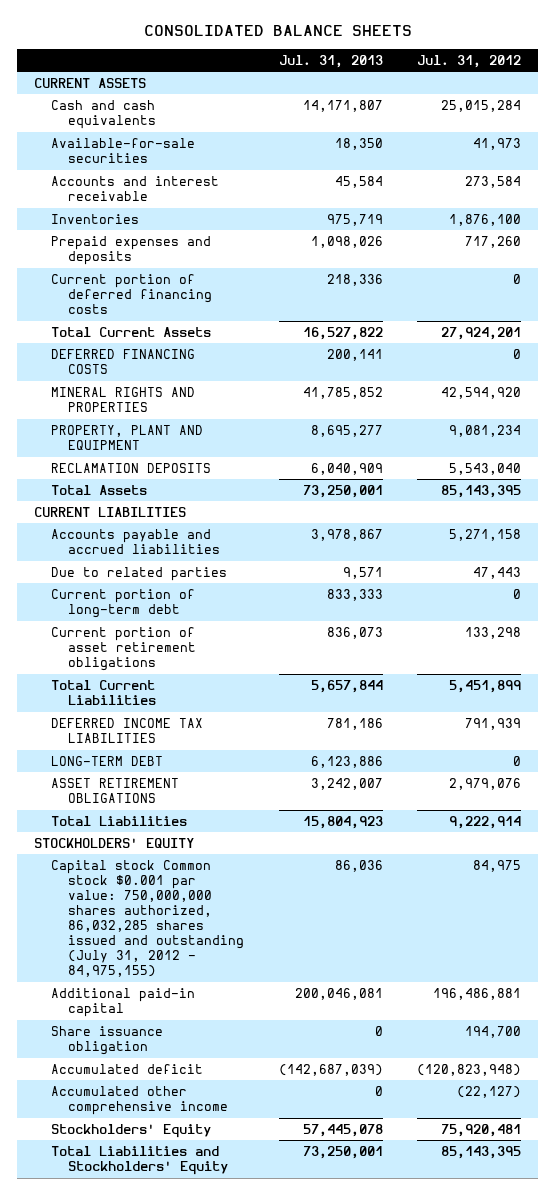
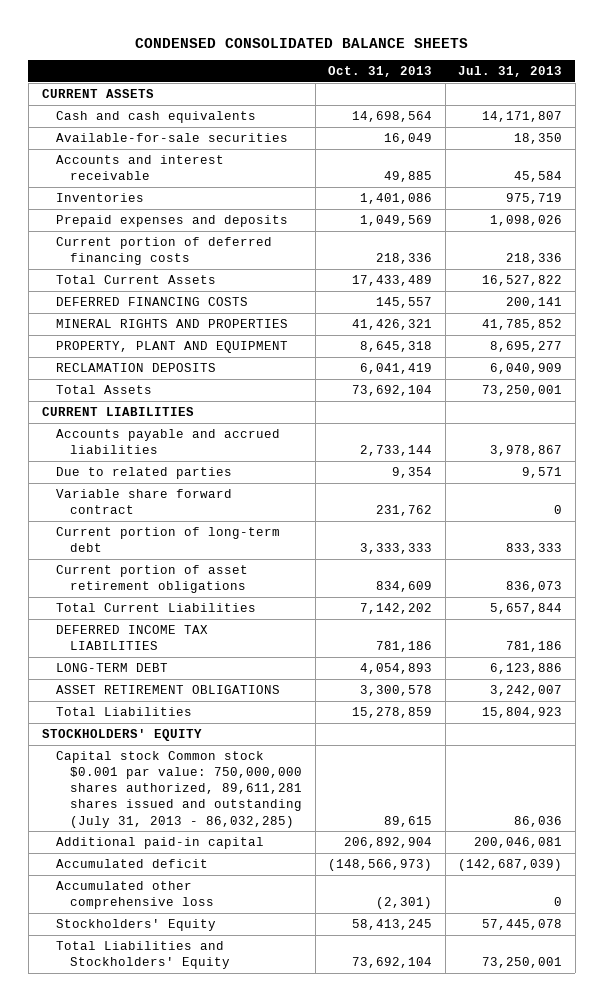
[143,25,412,37] CONSOLIDATED BALANCE SHEETS -> [134,37,468,48] CONDENSED CONSOLIDATED BALANCE SHEETS
[417,54,522,68] Jul. 31, 2012 -> none
none -> [328,66,433,78] Oct. 31, 2013
none -> [55,488,232,515] Variable share forward contract
[51,860,245,978] Capital stock Common stock $0.001 par value: 750,000,000 shares authorized, 86,032,285 shares issued and outstanding (July 31, 2012 - 84,975,155) -> [55,750,302,828] Capital stock Common stock $0.001 par value: 750,000,000 shares authorized, 89,611,281 shares issued and outstanding (July 31, 2013 - 86,032,285)
[51,1026,164,1056] Share issuance obligation -> none
[51,1086,229,1116] Accumulated other comprehensive income -> [55,880,214,910] Accumulated other comprehensive loss

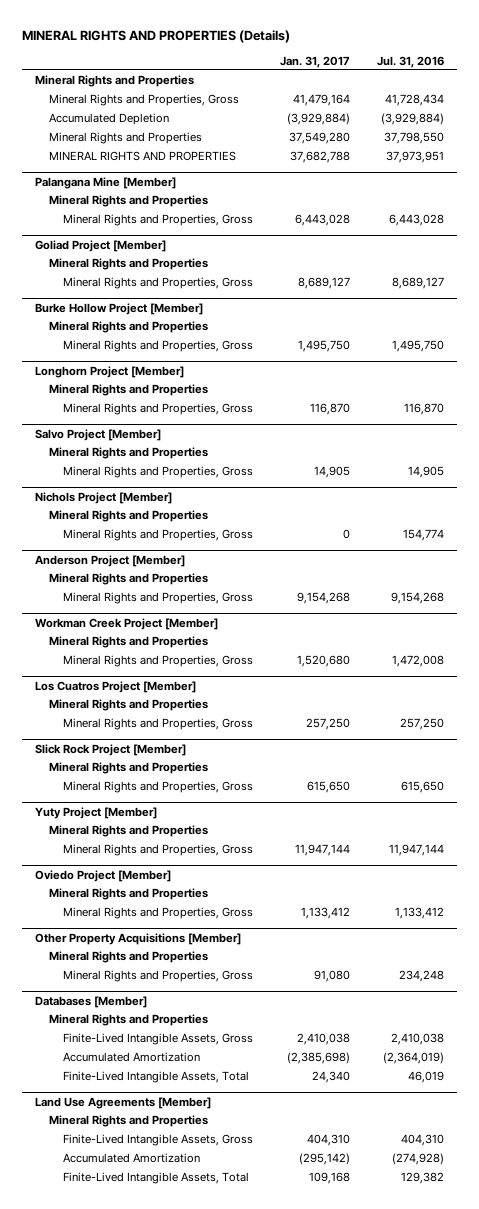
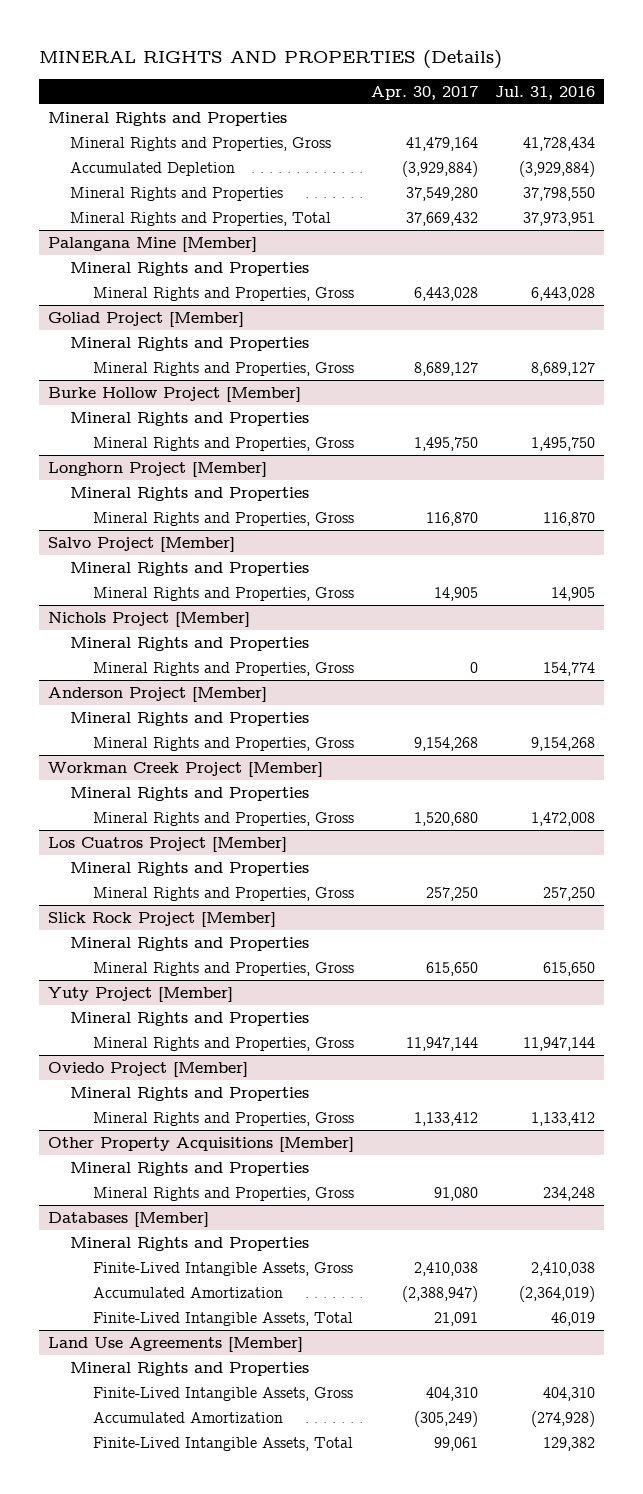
[280,55,351,68] Jan. 31, 2017 -> none
none -> [371,85,479,100] Apr. 30, 2017
[49,151,237,162] MINERAL RIGHTS AND PROPERTIES -> [70,211,332,226] Mineral Rights and Properties, Total

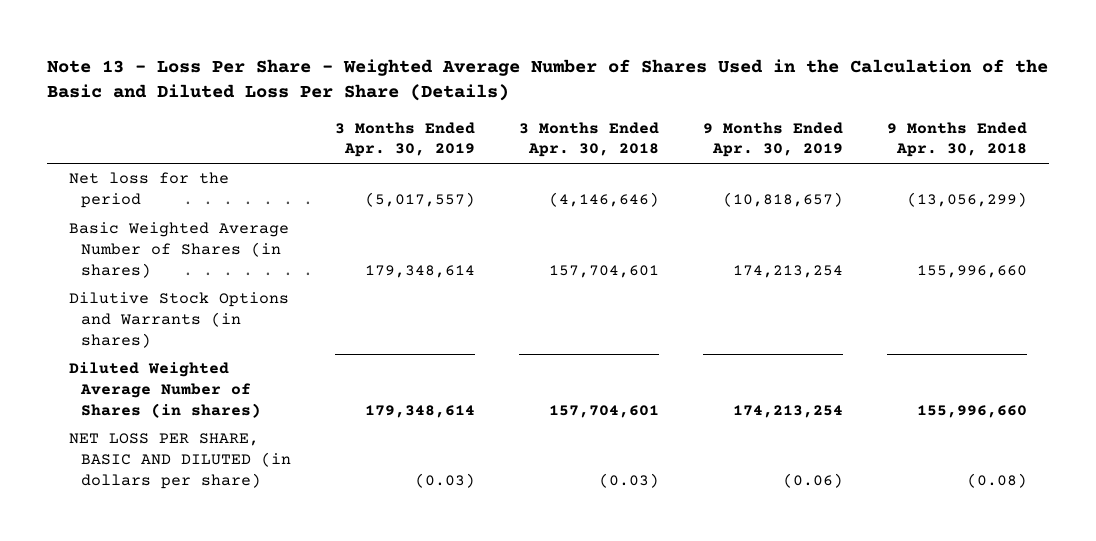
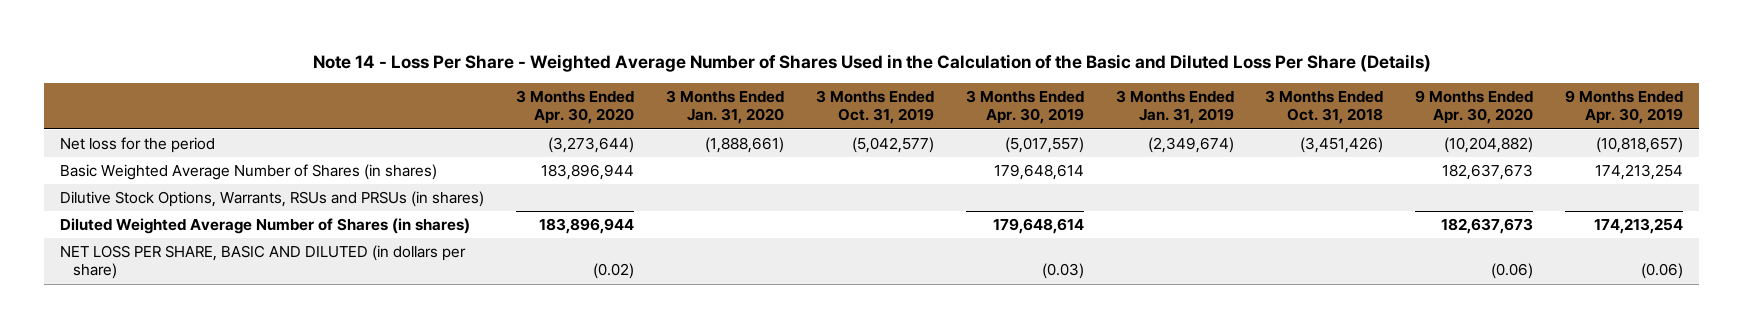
[46,58,1048,102] Note 13 - Loss Per Share - Weighted Average Number of Shares Used in the Calculation of the Basic and Diluted Loss Per Share (Details) -> [312,53,1431,72] Note 14 - Loss Per Share - Weighted Average Number of Shares Used in the Calculation of the Basic and Diluted Loss Per Share (Details)
[519,121,660,158] 3 Months Ended Apr. 30, 2018 -> none
[887,121,1028,158] 9 Months Ended Apr. 30, 2018 -> none
none -> [515,90,634,125] 3 Months Ended Apr. 30, 2020
none -> [665,90,784,125] 3 Months Ended Jan. 31, 2020
none -> [815,90,934,125] 3 Months Ended Oct. 31, 2019
none -> [1115,90,1234,125] 3 Months Ended Jan. 31, 2019
none -> [1265,90,1384,125] 3 Months Ended Oct. 31, 2018
none -> [1415,90,1534,125] 9 Months Ended Apr. 30, 2020
[365,264,476,278] 179,348,614 -> [993,164,1084,181] 179,648,614
[68,292,289,348] Dilutive Stock Options and Warrants (in shares) -> [60,191,485,208] Dilutive Stock Options, Warrants, RSUs and PRSUs (in shares)
[365,404,476,418] 179,348,614 -> [992,218,1084,235] 179,648,614

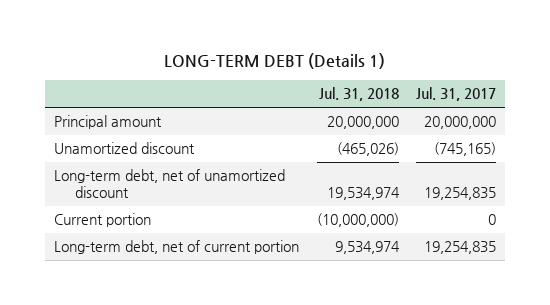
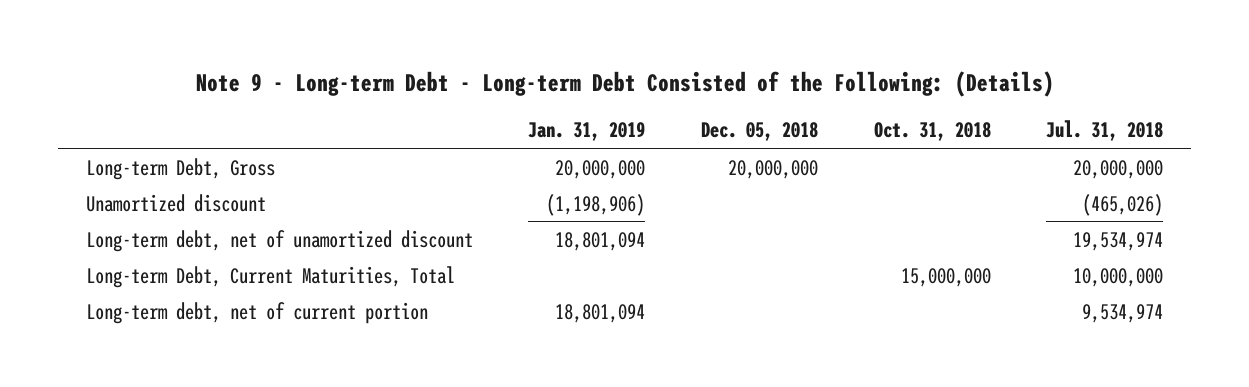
[164,53,386,70] LONG-TERM DEBT (Details 1) -> [195,70,1054,97] Note 9 - Long-term Debt - Long-term Debt Consisted of the Following: (Details)
[416,87,497,102] Jul. 31, 2017 -> none
none -> [528,122,646,142] Jan. 31, 2019
none -> [701,122,819,142] Dec. 05, 2018
none -> [873,122,991,142] Oct. 31, 2018
[54,115,163,130] Principal amount -> [85,157,275,180] Long-term Debt, Gross
[54,213,152,228] Current portion -> none
none -> [85,265,455,288] Long-term Debt, Current Maturities, Total

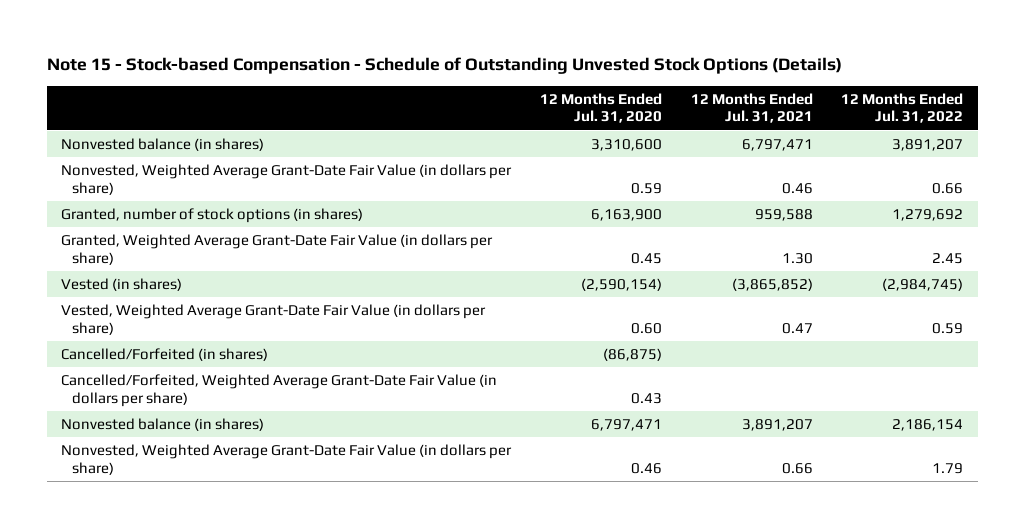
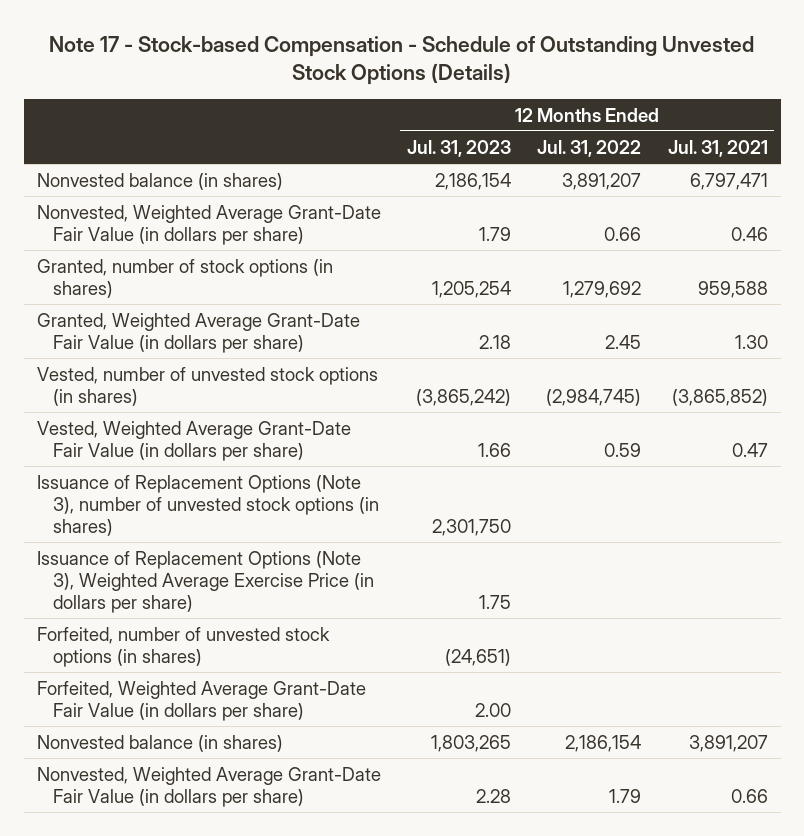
[46,57,842,75] Note 15 - Stock-based Compensation - Schedule of Outstanding Unvested Stock Options (Details) -> [49,36,755,86] Note 17 - Stock-based Compensation - Schedule of Outstanding Unvested Stock Options (Details)
[539,92,662,124] 12 Months Ended Jul. 31, 2020 -> none
none -> [407,139,512,157] Jul. 31, 2023
[61,278,183,292] Vested (in shares) -> [36,366,378,406] Vested, number of unvested stock options (in shares)
[61,348,269,362] Cancelled/Forfeited (in shares) -> none
none -> [36,474,379,536] Issuance of Replacement Options (Note 3), number of unvested stock options (in shares)
none -> [36,550,374,613] Issuance of Replacement Options (Note 3), Weighted Average Exercise Price (in dollars per share)
none -> [36,626,330,667] Forfeited, number of unvested stock options (in shares)
[61,374,498,407] Cancelled/Forfeited, Weighted Average Grant-Date Fair Value (in dollars per share) -> [36,680,366,721] Forfeited, Weighted Average Grant-Date Fair Value (in dollars per share)

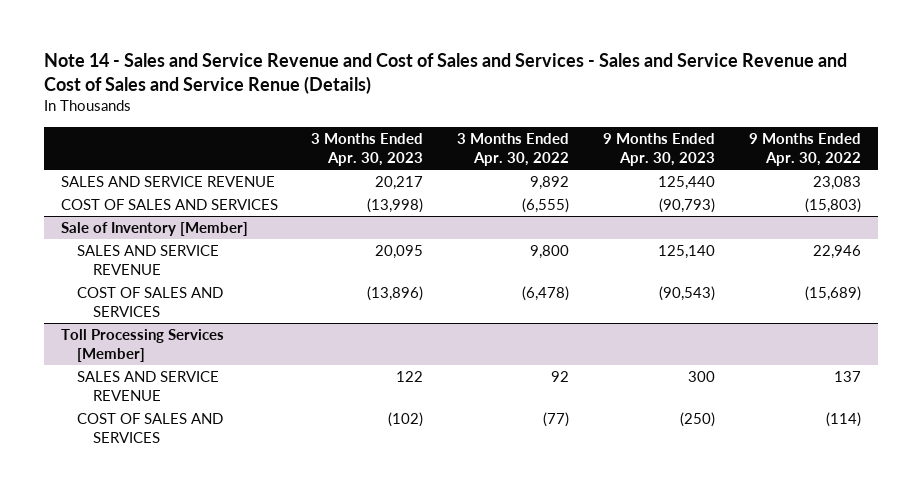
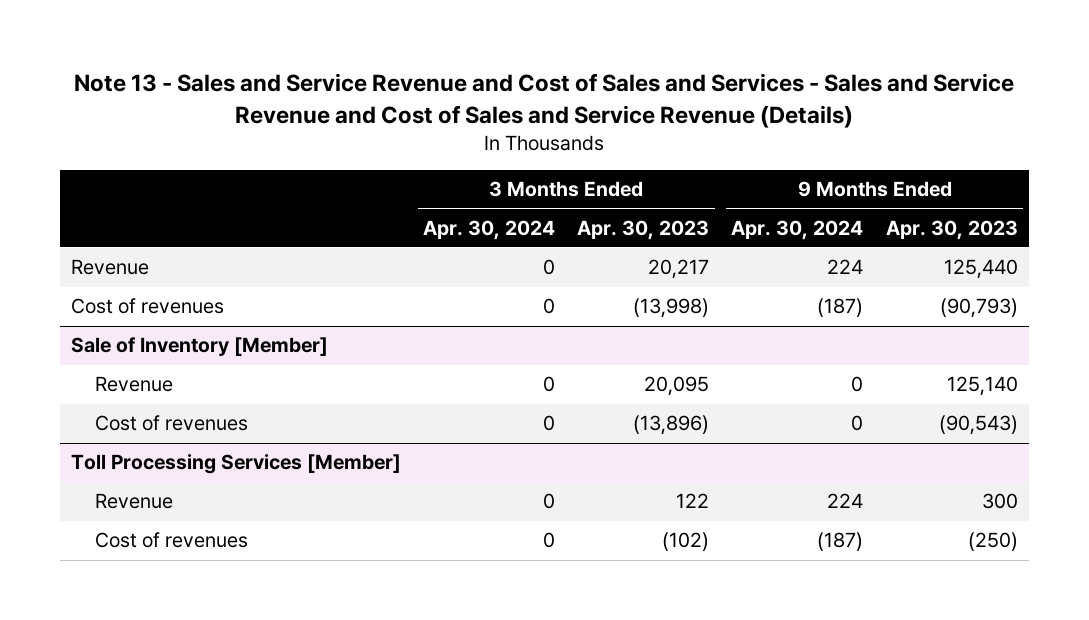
[43,53,847,94] Note 14 - Sales and Service Revenue and Cost of Sales and Services - Sales and Service Revenue and Cost of Sales and Service Renue (Details) -> [74,73,1015,128] Note 13 - Sales and Service Revenue and Cost of Sales and Services - Sales and Service Revenue and Cost of Sales and Service Revenue (Details)
[457,132,570,166] 3 Months Ended Apr. 30, 2022 -> none
[748,132,861,166] 9 Months Ended Apr. 30, 2022 -> none
none -> [423,219,556,240] Apr. 30, 2024
none -> [731,219,864,240] Apr. 30, 2024
[60,175,275,187] SALES AND SERVICE REVENUE -> [71,259,150,276] Revenue
[60,198,278,210] COST OF SALES AND SERVICES -> [71,298,225,315] Cost of revenues
[76,244,219,276] SALES AND SERVICE REVENUE -> [95,376,174,393] Revenue
[76,286,223,318] COST OF SALES AND SERVICES -> [95,415,249,432] Cost of revenues
[76,370,219,402] SALES AND SERVICE REVENUE -> [95,493,174,510] Revenue
[76,412,223,444] COST OF SALES AND SERVICES -> [95,532,249,549] Cost of revenues

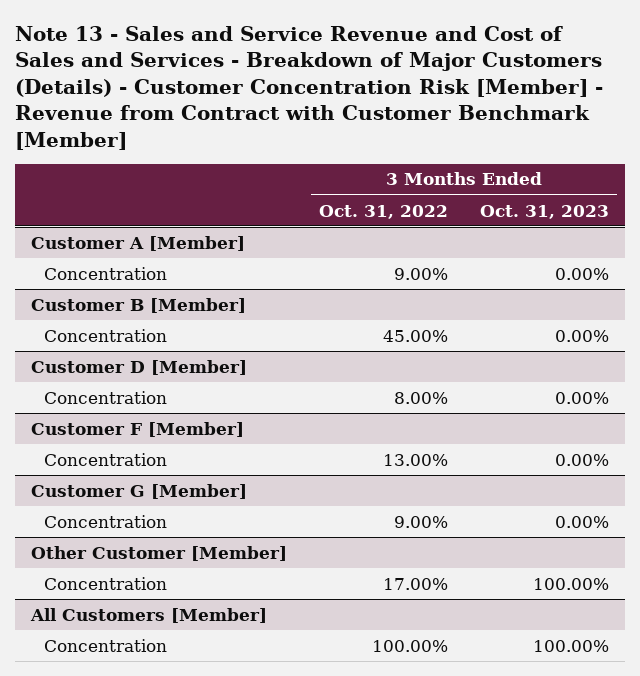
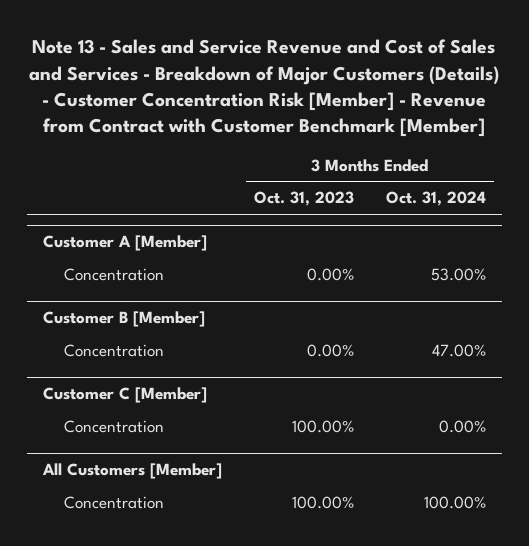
[318,204,448,219] Oct. 31, 2022 -> none
none -> [385,191,486,207] Oct. 31, 2024
[43,390,167,404] Concentration -> none
[30,421,244,437] Customer F [Member] -> none
[43,452,167,466] Concentration -> none
[30,483,247,499] Customer G [Member] -> none
[43,514,167,528] Concentration -> none
[30,545,287,561] Other Customer [Member] -> none
[30,359,247,375] Customer D [Member] -> [43,387,208,404] Customer C [Member]

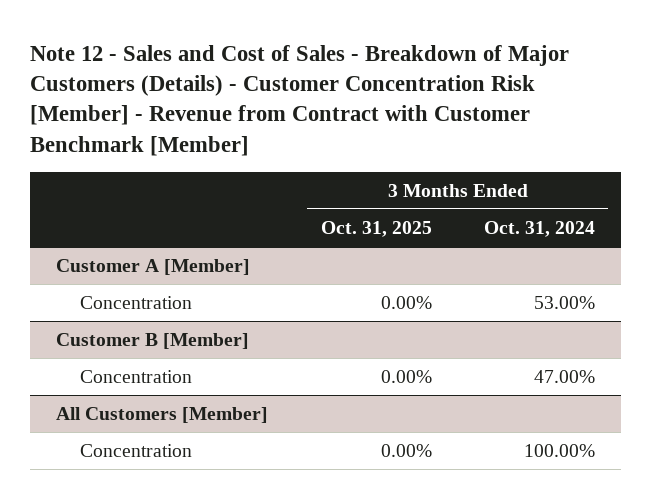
[29,39,500,137] Note 13 - Sales and Service Revenue and Cost of Sales and Services - Breakdown of Major Customers (Details) - Customer Concentration Risk [Member] - Revenue from Contract with Customer Benchmark [Member] -> [30,44,570,156] Note 12 - Sales and Cost of Sales - Breakdown of Major Customers (Details) - Customer Concentration Risk [Member] - Revenue from Contract with Customer Benchmark [Member]
[253,191,354,207] Oct. 31, 2023 -> none
none -> [320,220,432,237] Oct. 31, 2025
[43,387,208,404] Customer C [Member] -> none
[63,419,164,433] Concentration -> none

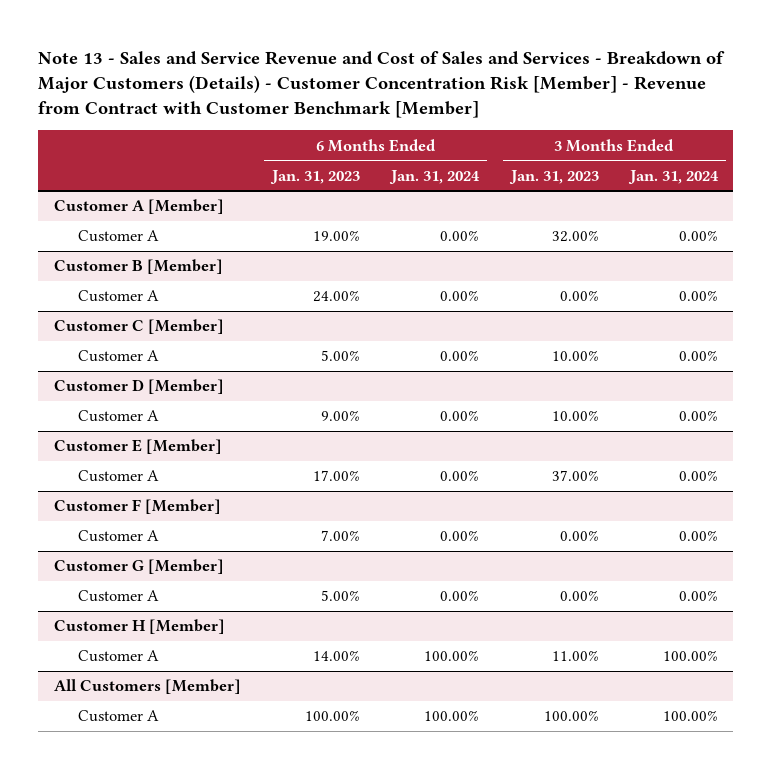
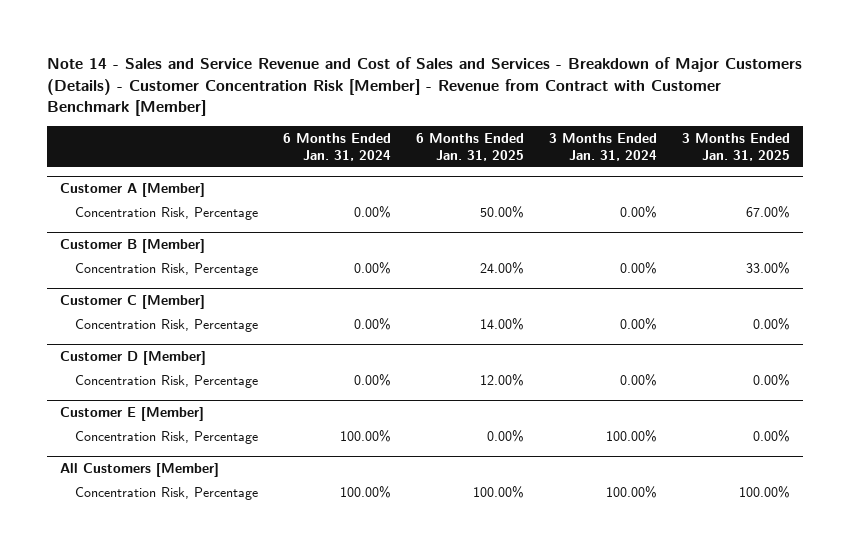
[38,50,726,119] Note 13 - Sales and Service Revenue and Cost of Sales and Services - Breakdown of Major Customers (Details) - Customer Concentration Risk [Member] - Revenue from Contract with Customer Benchmark [Member] -> [47,56,803,117] Note 14 - Sales and Service Revenue and Cost of Sales and Services - Breakdown of Major Customers (Details) - Customer Concentration Risk [Member] - Revenue from Contract with Customer Benchmark [Member]
[270,169,361,184] Jan. 31, 2023 -> none
[508,169,599,184] Jan. 31, 2023 -> none
none -> [416,133,525,161] 6 Months Ended Jan. 31, 2025
none -> [682,133,791,161] 3 Months Ended Jan. 31, 2025
[77,230,159,243] Customer A -> [75,206,259,220] Concentration Risk, Percentage
[77,290,159,303] Customer A -> [75,262,259,276] Concentration Risk, Percentage
[77,350,159,363] Customer A -> [75,318,259,332] Concentration Risk, Percentage
[77,410,159,423] Customer A -> [75,374,259,388] Concentration Risk, Percentage
[77,470,159,483] Customer A -> none
[53,499,221,515] Customer F [Member] -> none
[77,530,159,543] Customer A -> none
[53,559,224,575] Customer G [Member] -> none
[77,590,159,603] Customer A -> none
[53,619,225,635] Customer H [Member] -> none
[77,650,159,663] Customer A -> none
none -> [75,430,259,444] Concentration Risk, Percentage
[77,710,159,723] Customer A -> [75,486,259,500] Concentration Risk, Percentage

